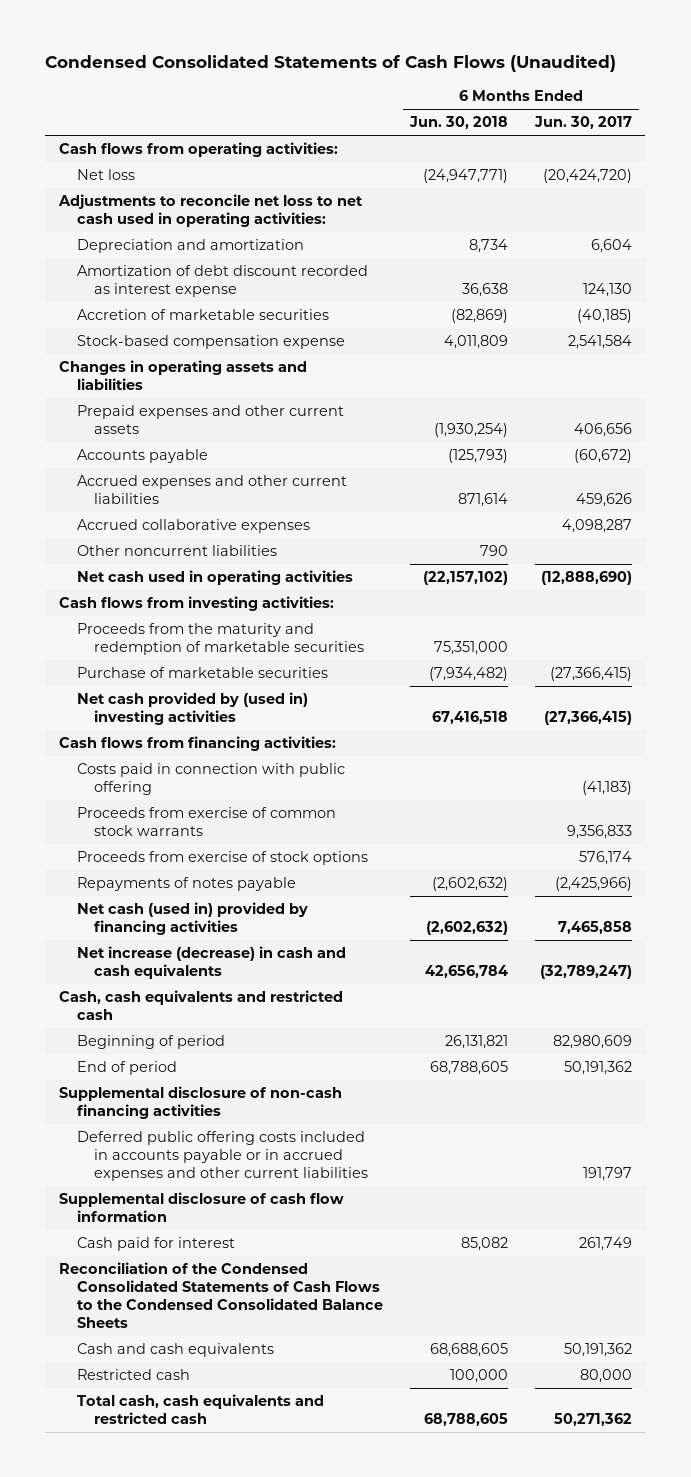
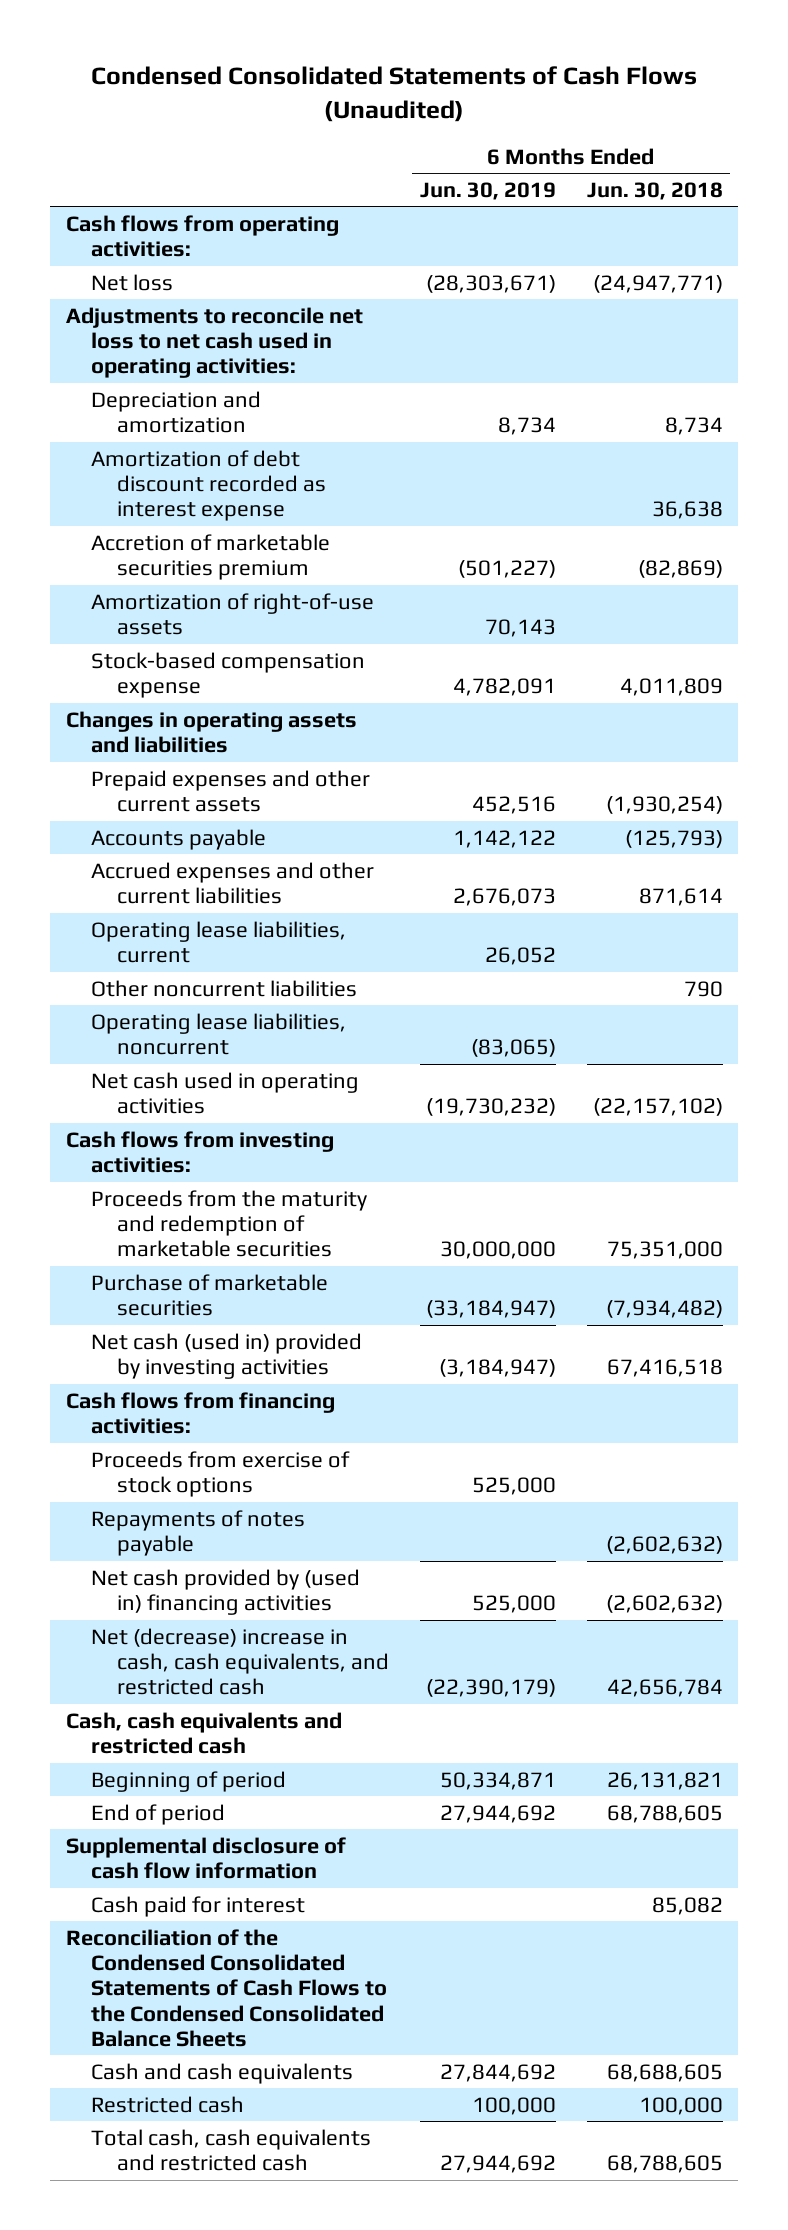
[533,116,632,130] Jun. 30, 2017 -> none
none -> [419,181,556,200] Jun. 30, 2019
[76,309,329,321] Accretion of marketable securities -> [91,533,331,581] Accretion of marketable securities premium
none -> [91,592,375,636] Amortization of right-of-use assets
[76,519,310,534] Accrued collaborative expenses -> none
none -> [91,920,347,964] Operating lease liabilities, current
none -> [91,1012,347,1056] Operating lease liabilities, noncurrent
[76,692,308,726] Net cash provided by (used in) investing activities -> [91,1332,363,1380] Net cash (used in) provided by investing activities
[76,763,345,796] Costs paid in connection with public offering -> none
[76,807,336,837] Proceeds from exercise of common stock warrants -> none
[76,902,308,936] Net cash (used in) provided by financing activities -> [91,1568,361,1616] Net cash provided by (used in) financing activities
[76,946,346,980] Net increase (decrease) in cash and cash equivalents -> [91,1627,390,1696] Net (decrease) increase in cash, cash equivalents, and restricted cash
[58,1086,342,1120] Supplemental disclosure of non-cash financing activities -> none
[76,1131,369,1182] Deferred public offering costs included in accounts payable or in accrued expenses and other current liabilities -> none

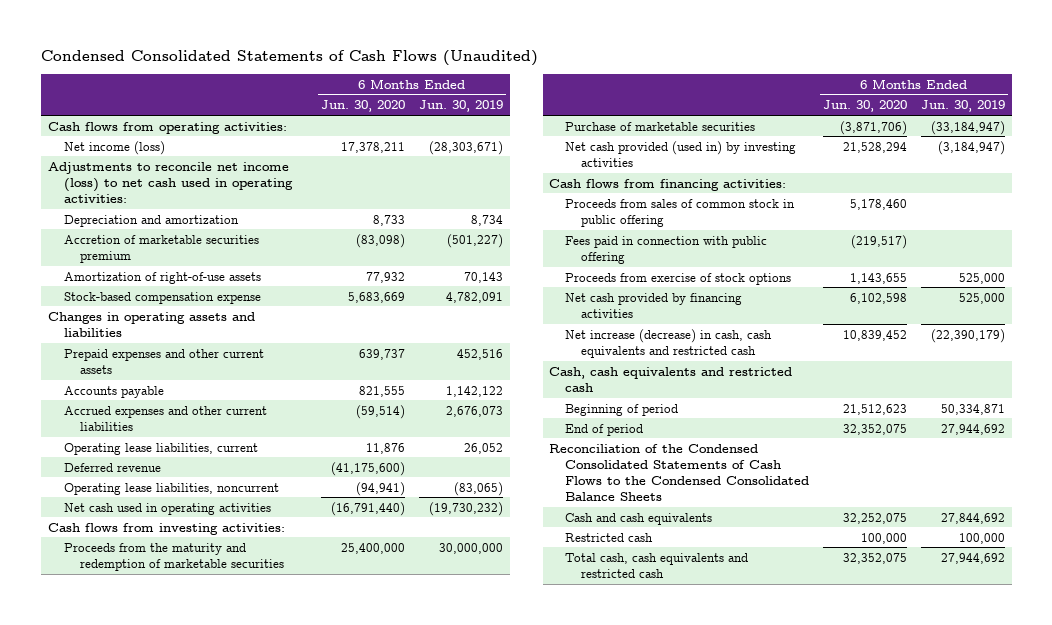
[586,181,723,200] Jun. 30, 2018 -> none
none -> [321,100,406,113] Jun. 30, 2020
[91,273,174,291] Net loss -> [63,140,165,155] Net income (loss)
[65,306,363,379] Adjustments to reconcile net loss to net cash used in operating activities: -> [47,161,293,204] Adjustments to reconcile net income (loss) to net cash used in operating activities:
[91,449,327,522] Amortization of debt discount recorded as interest expense -> none
[91,979,358,997] Other noncurrent liabilities -> none
none -> [63,462,161,472] Deferred revenue
[91,1332,363,1380] Net cash (used in) provided by investing activities -> [565,140,797,167] Net cash provided (used in) by investing activities
none -> [565,198,796,227] Proceeds from sales of common stock in public offering
none -> [565,235,768,264] Fees paid in connection with public offering
[91,1509,306,1557] Repayments of notes payable -> none
[91,1568,361,1616] Net cash provided by (used in) financing activities -> [565,292,743,318] Net cash provided by financing activities
[91,1627,390,1696] Net (decrease) increase in cash, cash equivalents, and restricted cash -> [565,328,773,358] Net increase (decrease) in cash, cash equivalents and restricted cash
[65,1836,346,1880] Supplemental disclosure of cash flow information -> none
[91,1895,306,1917] Cash paid for interest -> none

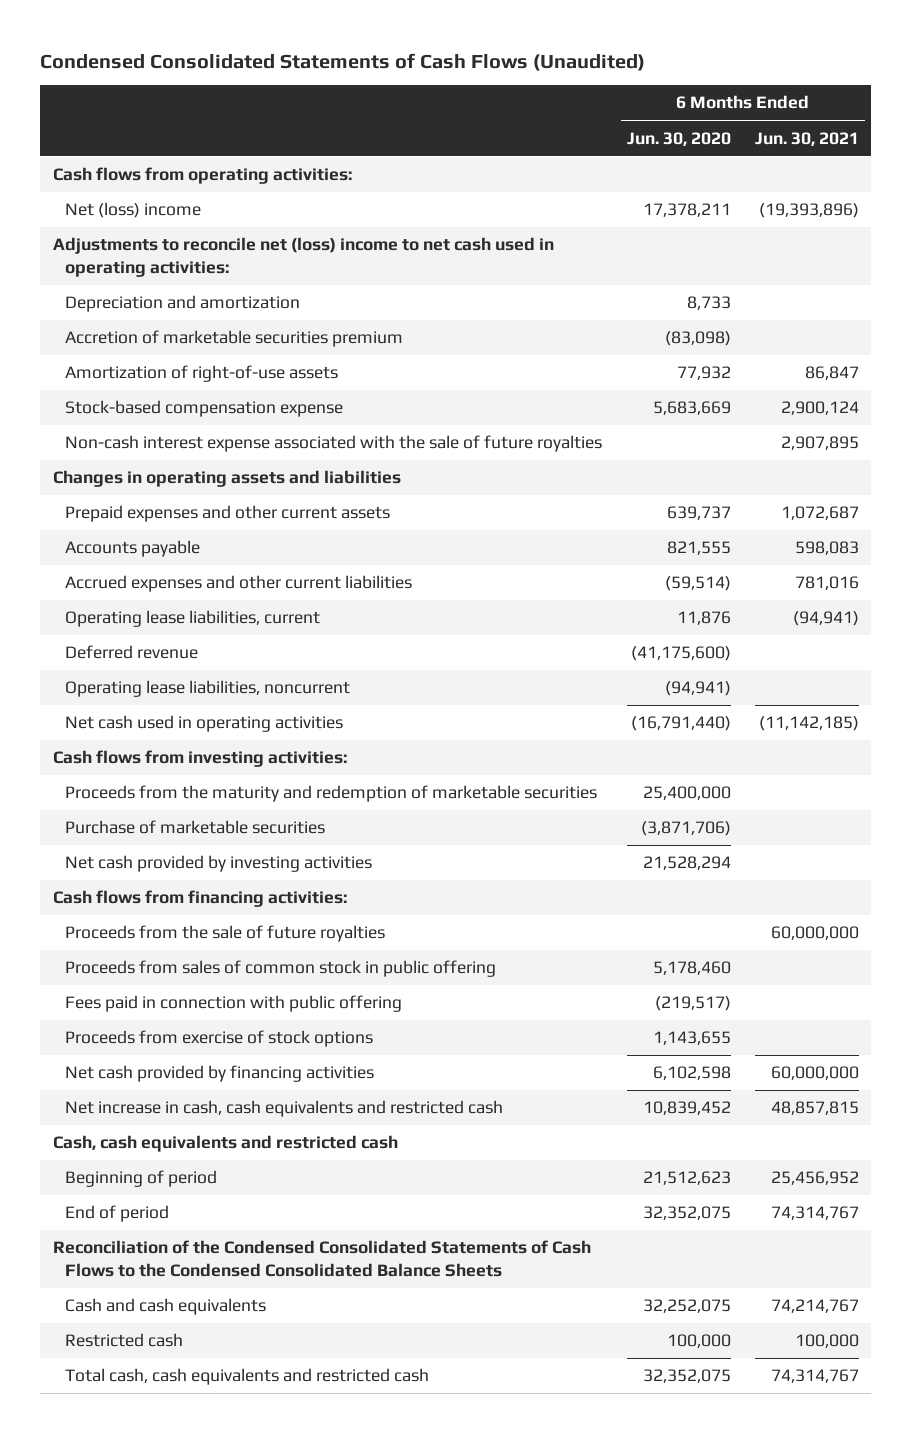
[418,100,503,113] Jun. 30, 2019 -> none
none -> [755,131,860,146] Jun. 30, 2021
[63,140,165,155] Net income (loss) -> [65,202,202,219] Net (loss) income
[47,161,293,204] Adjustments to reconcile net income (loss) to net cash used in operating activities: -> [52,237,554,277] Adjustments to reconcile net (loss) income to net cash used in operating activities:
none -> [65,435,603,453] Non-cash interest expense associated with the sale of future royalties
[565,140,797,167] Net cash provided (used in) by investing activities -> [65,855,373,873] Net cash provided by investing activities
none -> [65,925,386,943] Proceeds from the sale of future royalties
[565,328,773,358] Net increase (decrease) in cash, cash equivalents and restricted cash -> [65,1100,504,1118] Net increase in cash, cash equivalents and restricted cash

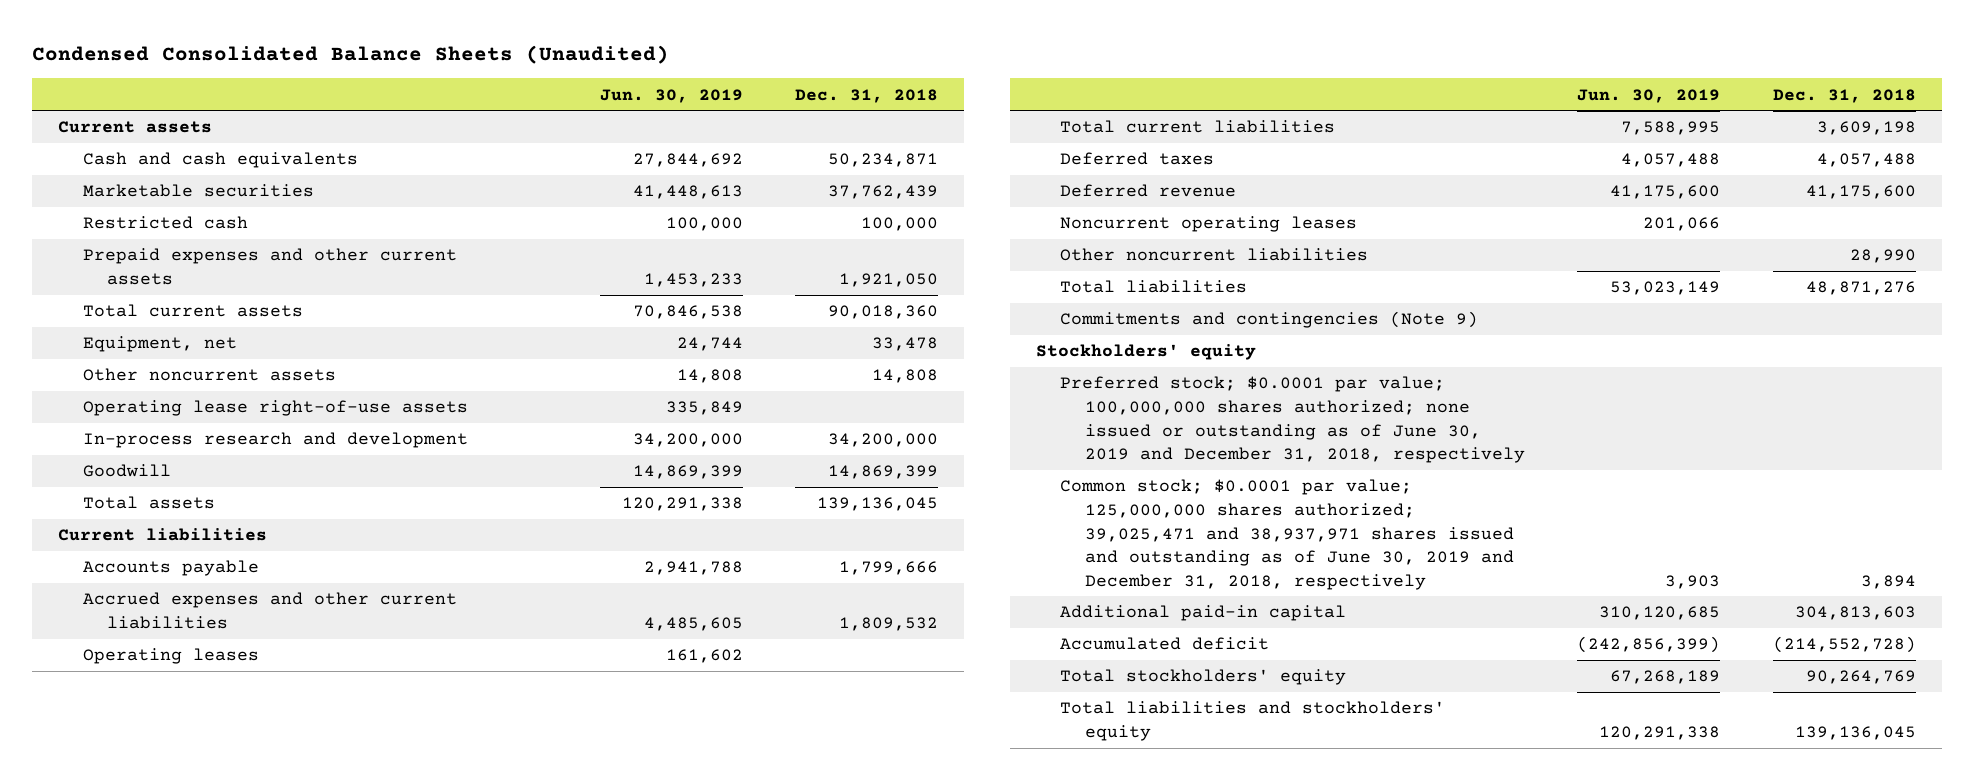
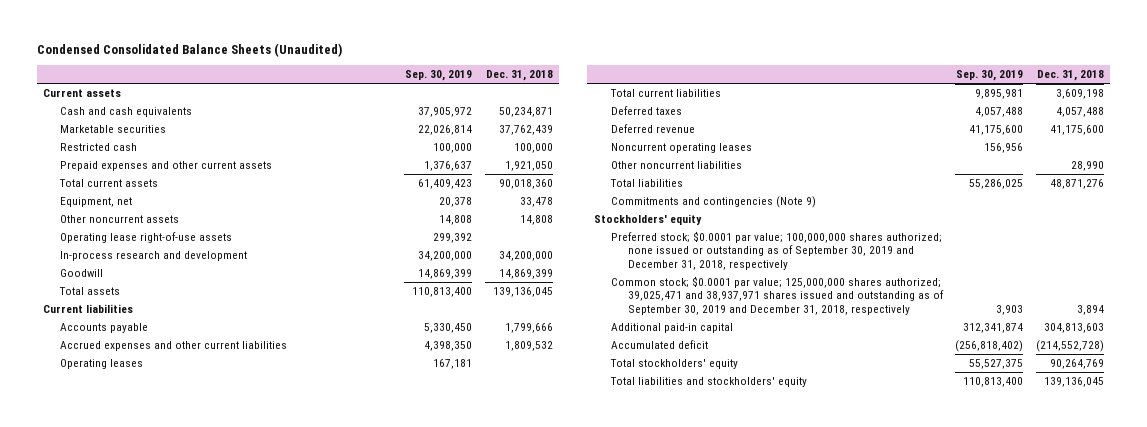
[599,88,743,103] Jun. 30, 2019 -> none
none -> [405,70,473,82] Sep. 30, 2019
[1060,376,1526,464] Preferred stock; $0.0001 par value; 100,000,000 shares authorized; none issued or outstanding as of June 30, 2019 and December 31, 2018, respectively -> [610,230,942,271] Preferred stock; $0.0001 par value; 100,000,000 shares authorized; none issued or outstanding as of September 30, 2019 and December 31, 2018, respectively
[1060,479,1515,590] Common stock; $0.0001 par value; 125,000,000 shares authorized; 39,025,471 and 38,937,971 shares issued and outstanding as of June 30, 2019 and December 31, 2018, respectively -> [610,275,944,316] Common stock; $0.0001 par value; 125,000,000 shares authorized; 39,025,471 and 38,937,971 shares issued and outstanding as of September 30, 2019 and December 31, 2018, respectively

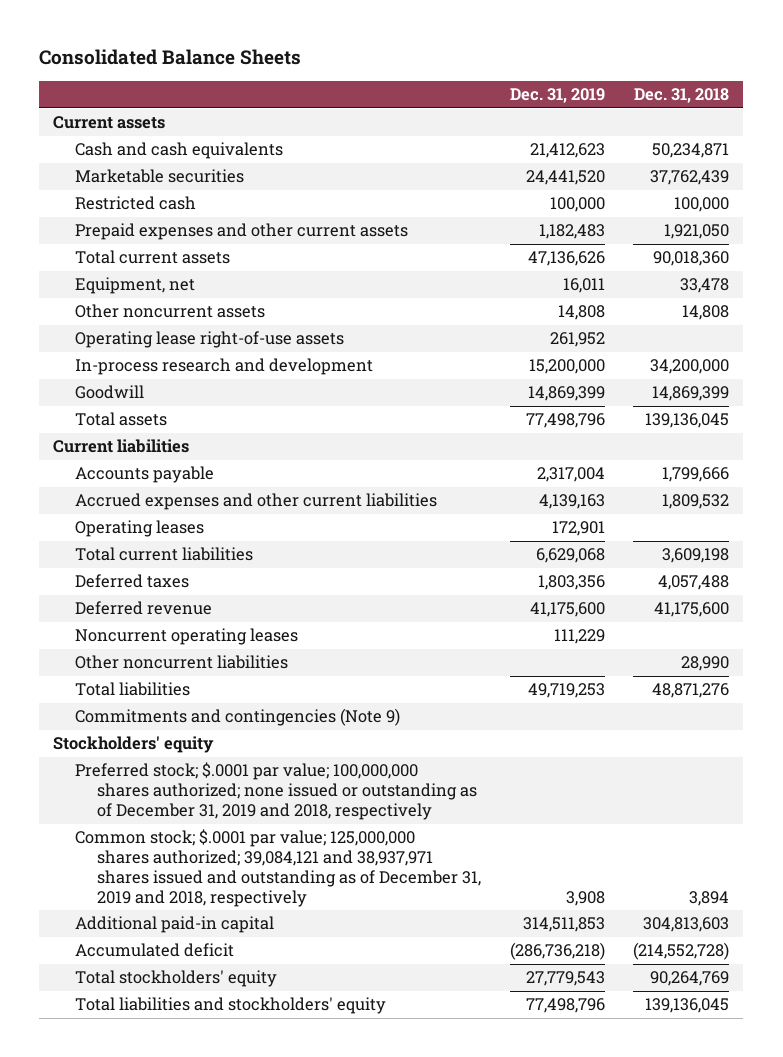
[36,43,342,58] Condensed Consolidated Balance Sheets (Unaudited) -> [39,49,302,66] Consolidated Balance Sheets
[405,70,473,82] Sep. 30, 2019 -> none
none -> [509,88,605,104] Dec. 31, 2019
[610,230,942,271] Preferred stock; $0.0001 par value; 100,000,000 shares authorized; none issued or outstanding as of September 30, 2019 and December 31, 2018, respectively -> [75,762,477,821] Preferred stock; $.0001 par value; 100,000,000 shares authorized; none issued or outstanding as of December 31, 2019 and 2018, respectively
[610,275,944,316] Common stock; $0.0001 par value; 125,000,000 shares authorized; 39,025,471 and 38,937,971 shares issued and outstanding as of September 30, 2019 and December 31, 2018, respectively -> [75,829,481,907] Common stock; $.0001 par value; 125,000,000 shares authorized; 39,084,121 and 38,937,971 shares issued and outstanding as of December 31, 2019 and 2018, respectively

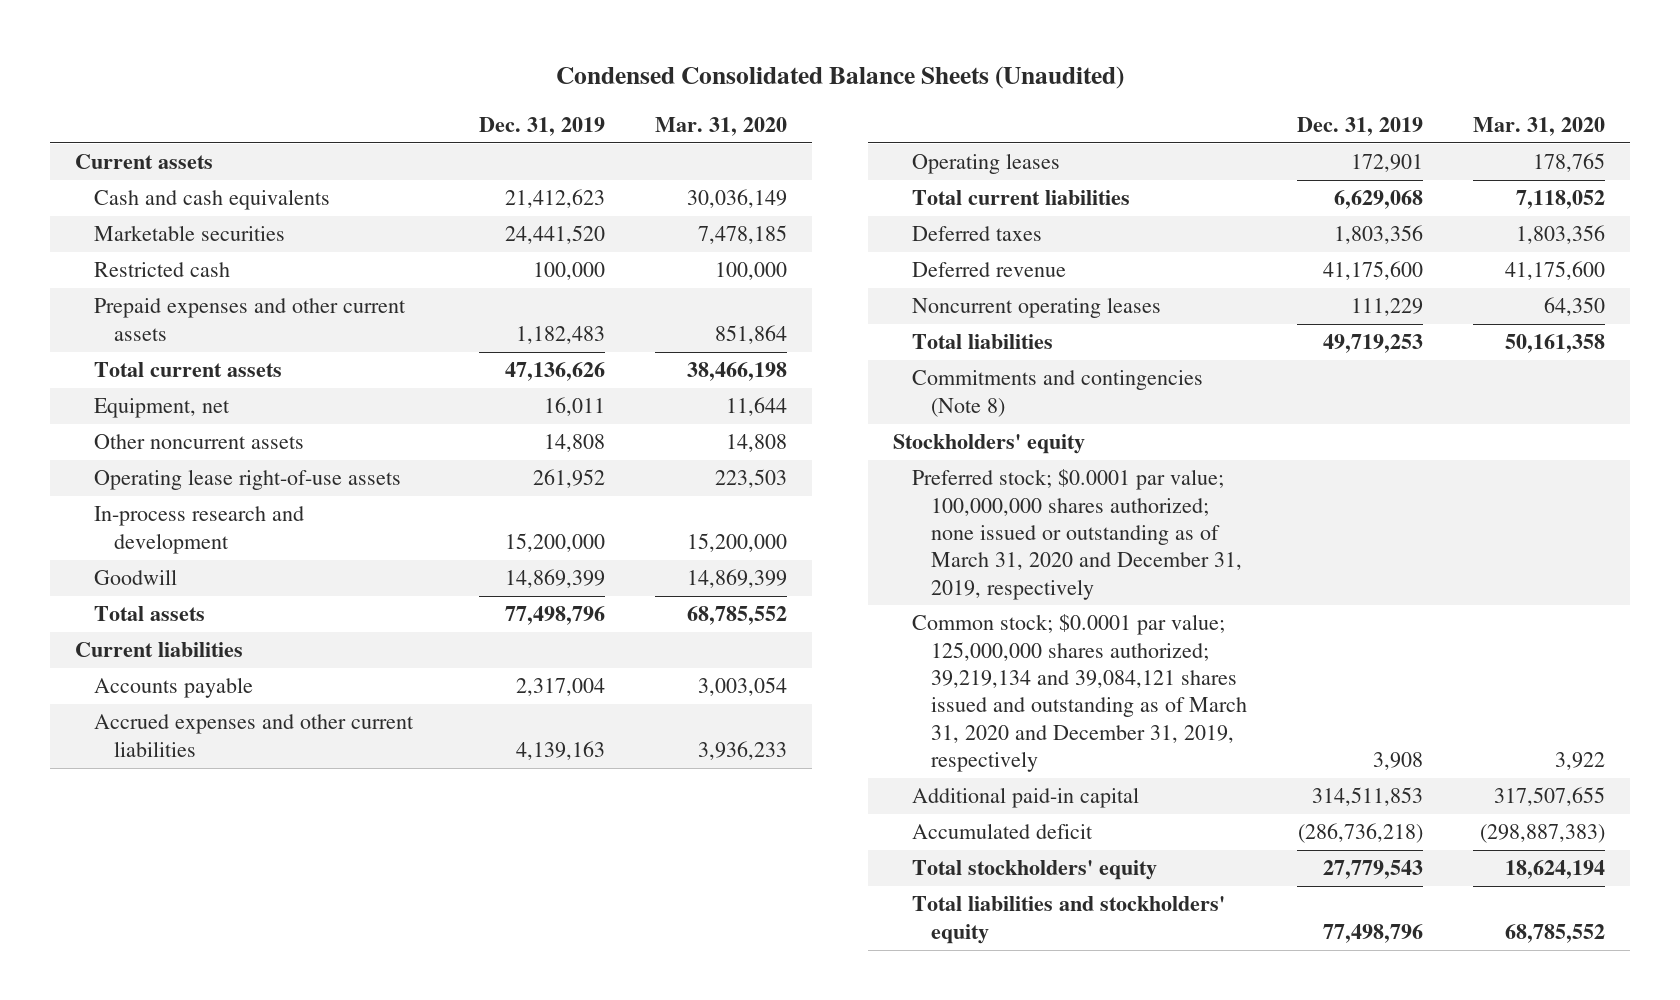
[39,49,302,66] Consolidated Balance Sheets -> [556,66,1125,90] Condensed Consolidated Balance Sheets (Unaudited)
[634,88,730,104] Dec. 31, 2018 -> none
none -> [655,117,788,137] Mar. 31, 2020
[75,655,289,670] Other noncurrent liabilities -> none
[75,708,401,727] Commitments and contingencies (Note 9) -> [911,370,1203,417] Commitments and contingencies (Note 8)
[75,762,477,821] Preferred stock; $.0001 par value; 100,000,000 shares authorized; none issued or outstanding as of December 31, 2019 and 2018, respectively -> [911,469,1243,600] Preferred stock; $0.0001 par value; 100,000,000 shares authorized; none issued or outstanding as of March 31, 2020 and December 31, 2019, respectively
[75,829,481,907] Common stock; $.0001 par value; 125,000,000 shares authorized; 39,084,121 and 38,937,971 shares issued and outstanding as of December 31, 2019 and 2018, respectively -> [911,614,1248,772] Common stock; $0.0001 par value; 125,000,000 shares authorized; 39,219,134 and 39,084,121 shares issued and outstanding as of March 31, 2020 and December 31, 2019, respectively

